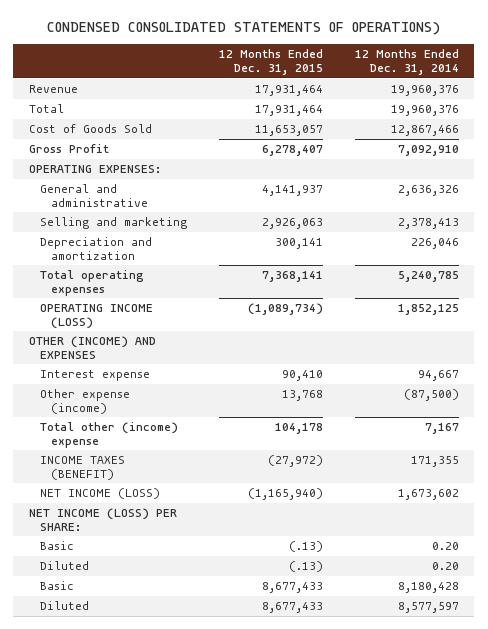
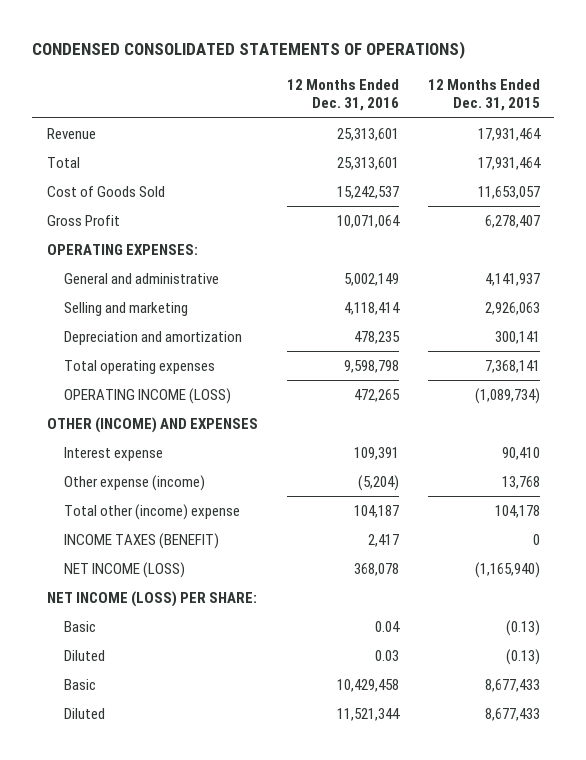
[354,49,459,76] 12 Months Ended Dec. 31, 2014 -> none
none -> [286,79,399,112] 12 Months Ended Dec. 31, 2016
[267,454,323,467] (27,972) -> [532,533,540,545] 0
[288,540,323,552] (.13) -> [505,619,540,636] (0.13)
[288,560,323,572] (.13) -> [505,648,540,665] (0.13)

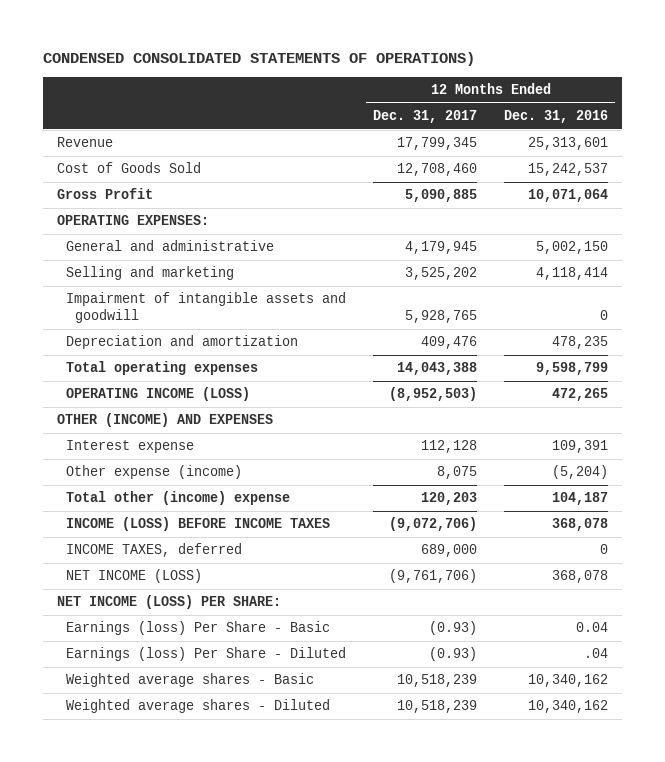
[427,79,540,112] 12 Months Ended Dec. 31, 2015 -> none
none -> [373,110,478,124] Dec. 31, 2017
[46,156,80,168] Total -> none
[343,272,399,286] 5,002,149 -> [536,241,609,255] 5,002,150
none -> [65,292,346,323] Impairment of intangible assets and goodwill
[343,359,399,373] 9,598,798 -> [536,362,609,376] 9,598,799
none -> [65,517,330,532] INCOME (LOSS) BEFORE INCOME TAXES
[63,532,219,549] INCOME TAXES (BENEFIT) -> [65,543,242,558] INCOME TAXES, deferred
[367,533,399,547] 2,417 -> [600,544,609,555] 0
[63,620,96,632] Basic -> [65,621,330,636] Earnings (loss) Per Share - Basic
[63,649,105,661] Diluted -> [65,647,346,662] Earnings (loss) Per Share - Diluted
[374,649,399,661] 0.03 -> [584,648,609,659] .04
[63,678,96,690] Basic -> [65,673,314,688] Weighted average shares - Basic
[336,678,399,692] 10,429,458 -> [528,674,609,688] 10,340,162
[63,707,105,719] Diluted -> [65,699,330,714] Weighted average shares - Diluted
[336,707,400,721] 11,521,344 -> [528,700,609,714] 10,340,162

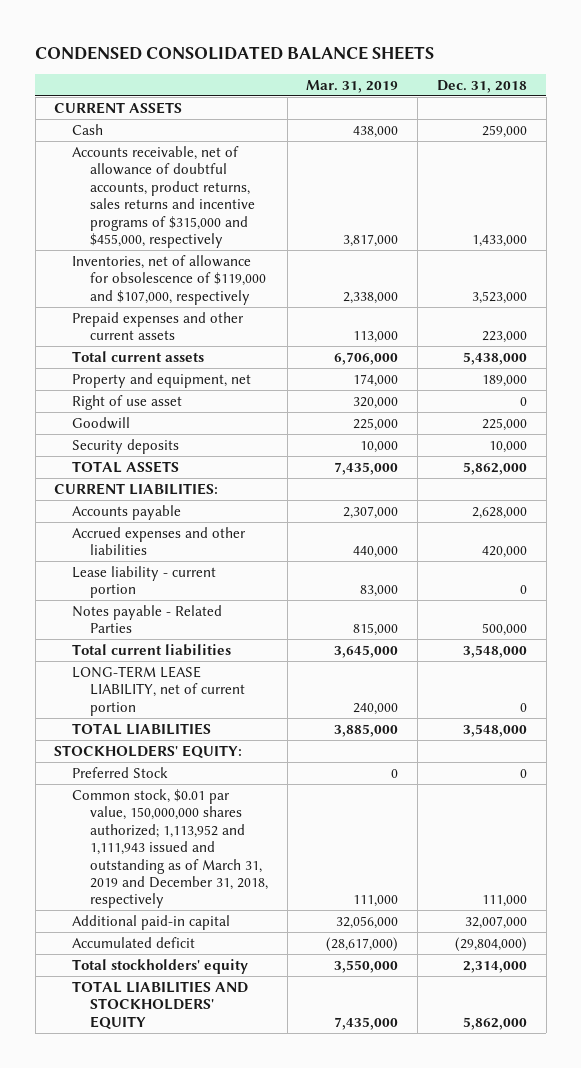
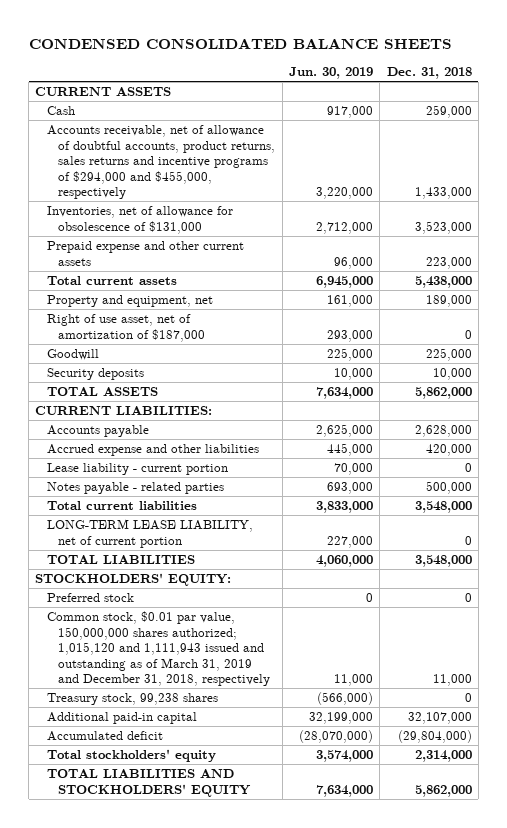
[306,79,399,93] Mar. 31, 2019 -> none
none -> [289,67,374,80] Jun. 30, 2019
[72,145,255,248] Accounts receivable, net of allowance of doubtful accounts, product returns, sales returns and incentive programs of $315,000 and $455,000, respectively -> [46,125,276,200] Accounts receivable, net of allowance of doubtful accounts, product returns, sales returns and incentive programs of $294,000 and $455,000, respectively
[72,254,266,305] Inventories, net of allowance for obsolescence of $119,000 and $107,000, respectively -> [46,206,233,234] Inventories, net of allowance for obsolescence of $131,000
[72,311,245,341] Prepaid expenses and other current assets -> [46,241,244,266] Prepaid expense and other current assets
[72,394,183,410] Right of use asset -> [46,314,206,342] Right of use asset, net of amortization of $187,000
[72,526,247,556] Accrued expenses and other liabilities -> [46,444,259,457] Accrued expense and other liabilities
[72,604,223,634] Notes payable - Related Parties -> [46,482,224,495] Notes payable - related parties
[72,766,169,778] Preferred Stock -> [46,593,134,603] Preferred stock
[72,788,268,909] Common stock, $0.01 par value, 150,000,000 shares authorized; 1,113,952 and 1,111,943 issued and outstanding as of March 31, 2019 and December 31, 2018, respectively -> [46,611,271,687] Common stock, $0.01 par value, 150,000,000 shares authorized; 1,015,120 and 1,111,943 issued and outstanding as of March 31, 2019 and December 31, 2018, respectively
[481,895,527,908] 111,000 -> [432,674,472,687] 11,000
none -> [46,693,218,706] Treasury stock, 99,238 shares
[464,915,527,929] 32,007,000 -> [407,712,472,725] 32,107,000

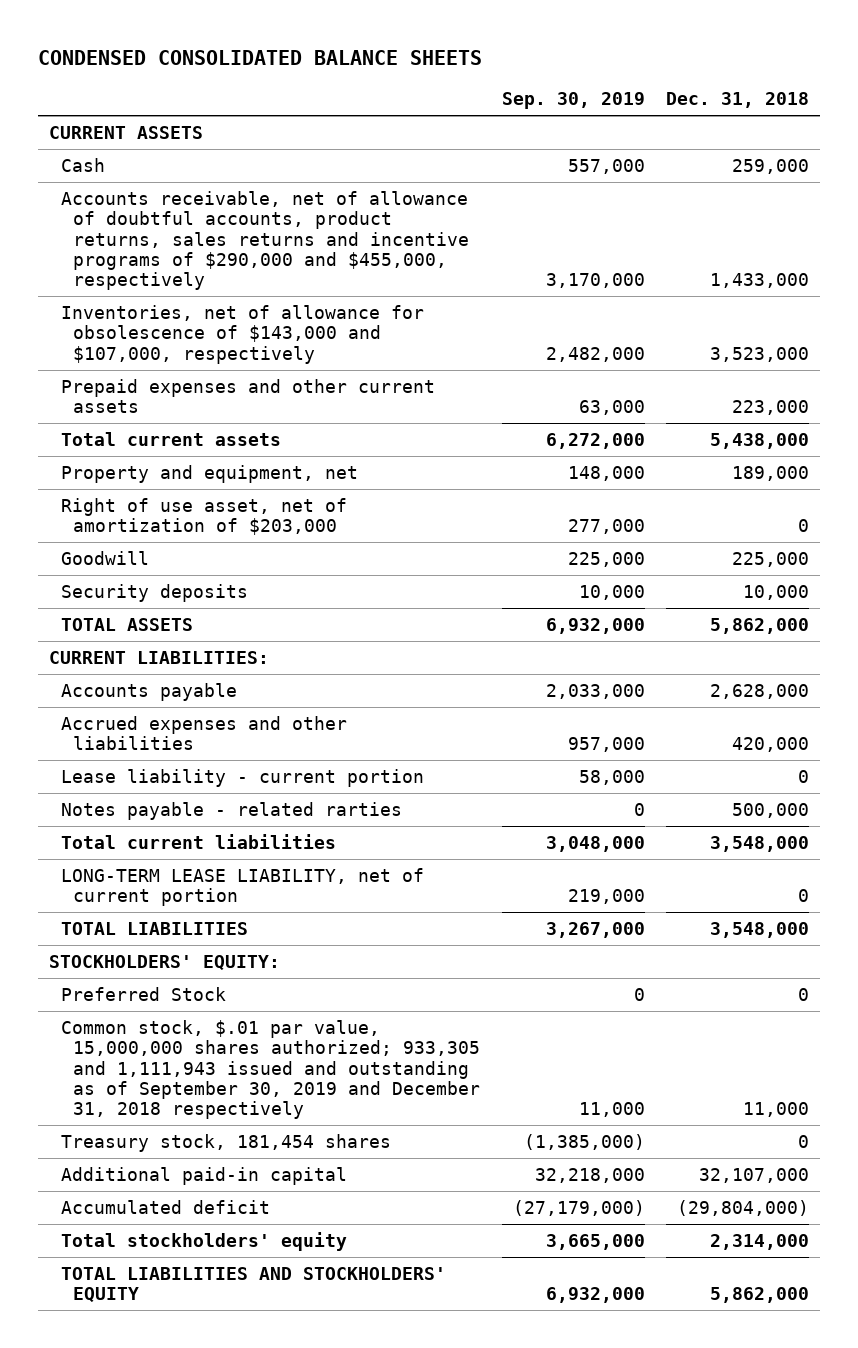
[289,67,374,80] Jun. 30, 2019 -> none
none -> [501,92,645,110] Sep. 30, 2019
[46,125,276,200] Accounts receivable, net of allowance of doubtful accounts, product returns, sales returns and incentive programs of $294,000 and $455,000, respectively -> [60,190,470,291] Accounts receivable, net of allowance of doubtful accounts, product returns, sales returns and incentive programs of $290,000 and $455,000, respectively
[46,206,233,234] Inventories, net of allowance for obsolescence of $131,000 -> [60,304,424,364] Inventories, net of allowance for obsolescence of $143,000 and $107,000, respectively
[46,241,244,266] Prepaid expense and other current assets -> [60,378,435,414] Prepaid expenses and other current assets
[46,314,206,342] Right of use asset, net of amortization of $187,000 -> [60,497,347,536] Right of use asset, net of amortization of $203,000
[46,444,259,457] Accrued expense and other liabilities -> [60,715,347,751] Accrued expenses and other liabilities
[46,482,224,495] Notes payable - related parties -> [60,801,402,820] Notes payable - related rarties
[46,593,134,603] Preferred stock -> [60,986,226,1001] Preferred Stock
[46,611,271,687] Common stock, $0.01 par value, 150,000,000 shares authorized; 1,015,120 and 1,111,943 issued and outstanding as of March 31, 2019 and December 31, 2018, respectively -> [60,1019,481,1120] Common stock, $.01 par value, 15,000,000 shares authorized; 933,305 and 1,111,943 issued and outstanding as of September 30, 2019 and December 31, 2018 respectively
[46,693,218,706] Treasury stock, 99,238 shares -> [60,1133,391,1152] Treasury stock, 181,454 shares

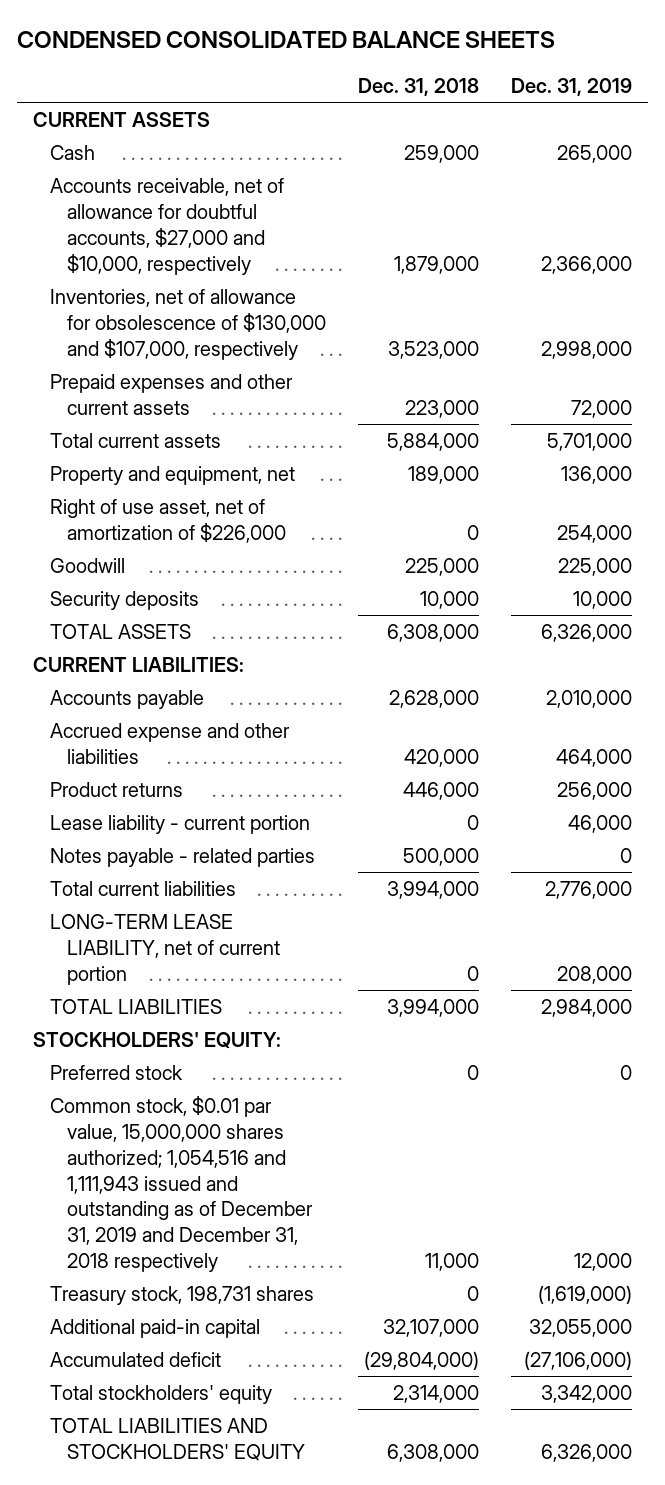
[501,92,645,110] Sep. 30, 2019 -> none
none -> [510,77,632,96] Dec. 31, 2019
[60,190,470,291] Accounts receivable, net of allowance of doubtful accounts, product returns, sales returns and incentive programs of $290,000 and $455,000, respectively -> none
none -> [50,178,285,275] Accounts receivable, net of allowance for doubtful accounts, $27,000 and $10,000, respectively
[60,304,424,364] Inventories, net of allowance for obsolescence of $143,000 and $107,000, respectively -> [50,289,327,360] Inventories, net of allowance for obsolescence of $130,000 and $107,000, respectively
[710,432,810,449] 5,438,000 -> [386,433,479,452] 5,884,000
[60,497,347,536] Right of use asset, net of amortization of $203,000 -> [50,499,287,543] Right of use asset, net of amortization of $226,000
[710,617,810,634] 5,862,000 -> [386,624,479,643] 6,308,000
[60,715,347,751] Accrued expenses and other liabilities -> [50,723,291,764] Accrued expense and other liabilities
none -> [50,782,184,798] Product returns
[60,801,402,820] Notes payable - related rarties -> [50,848,316,868] Notes payable - related parties
[710,835,810,852] 3,548,000 -> [386,881,479,900] 3,994,000
[710,921,810,938] 3,548,000 -> [386,999,479,1018] 3,994,000
[60,986,226,1001] Preferred Stock -> [50,1065,184,1081] Preferred stock
[60,1019,481,1120] Common stock, $.01 par value, 15,000,000 shares authorized; 933,305 and 1,111,943 issued and outstanding as of September 30, 2019 and December 31, 2018 respectively -> [50,1096,314,1273] Common stock, $0.01 par value, 15,000,000 shares authorized; 1,054,516 and 1,111,943 issued and outstanding as of December 31, 2019 and December 31, 2018 respectively
[60,1133,391,1152] Treasury stock, 181,454 shares -> [50,1286,315,1306] Treasury stock, 198,731 shares
[710,1287,810,1304] 5,862,000 -> [386,1443,479,1462] 6,308,000

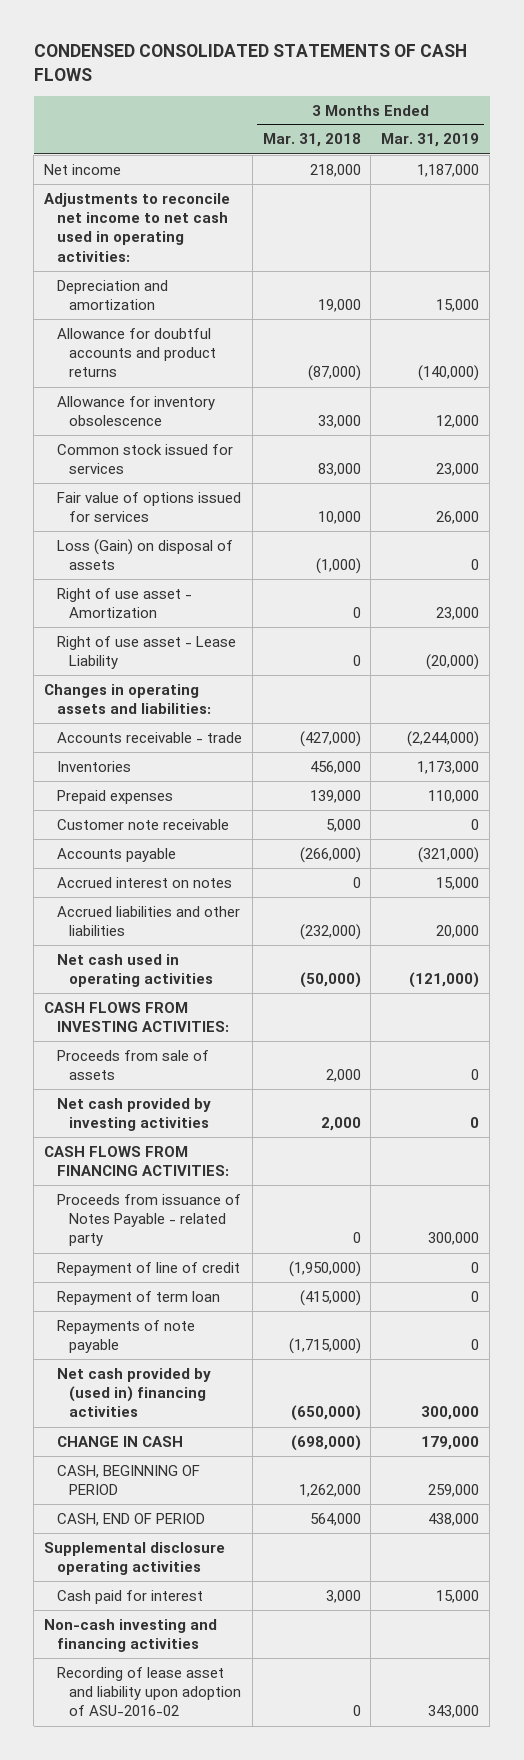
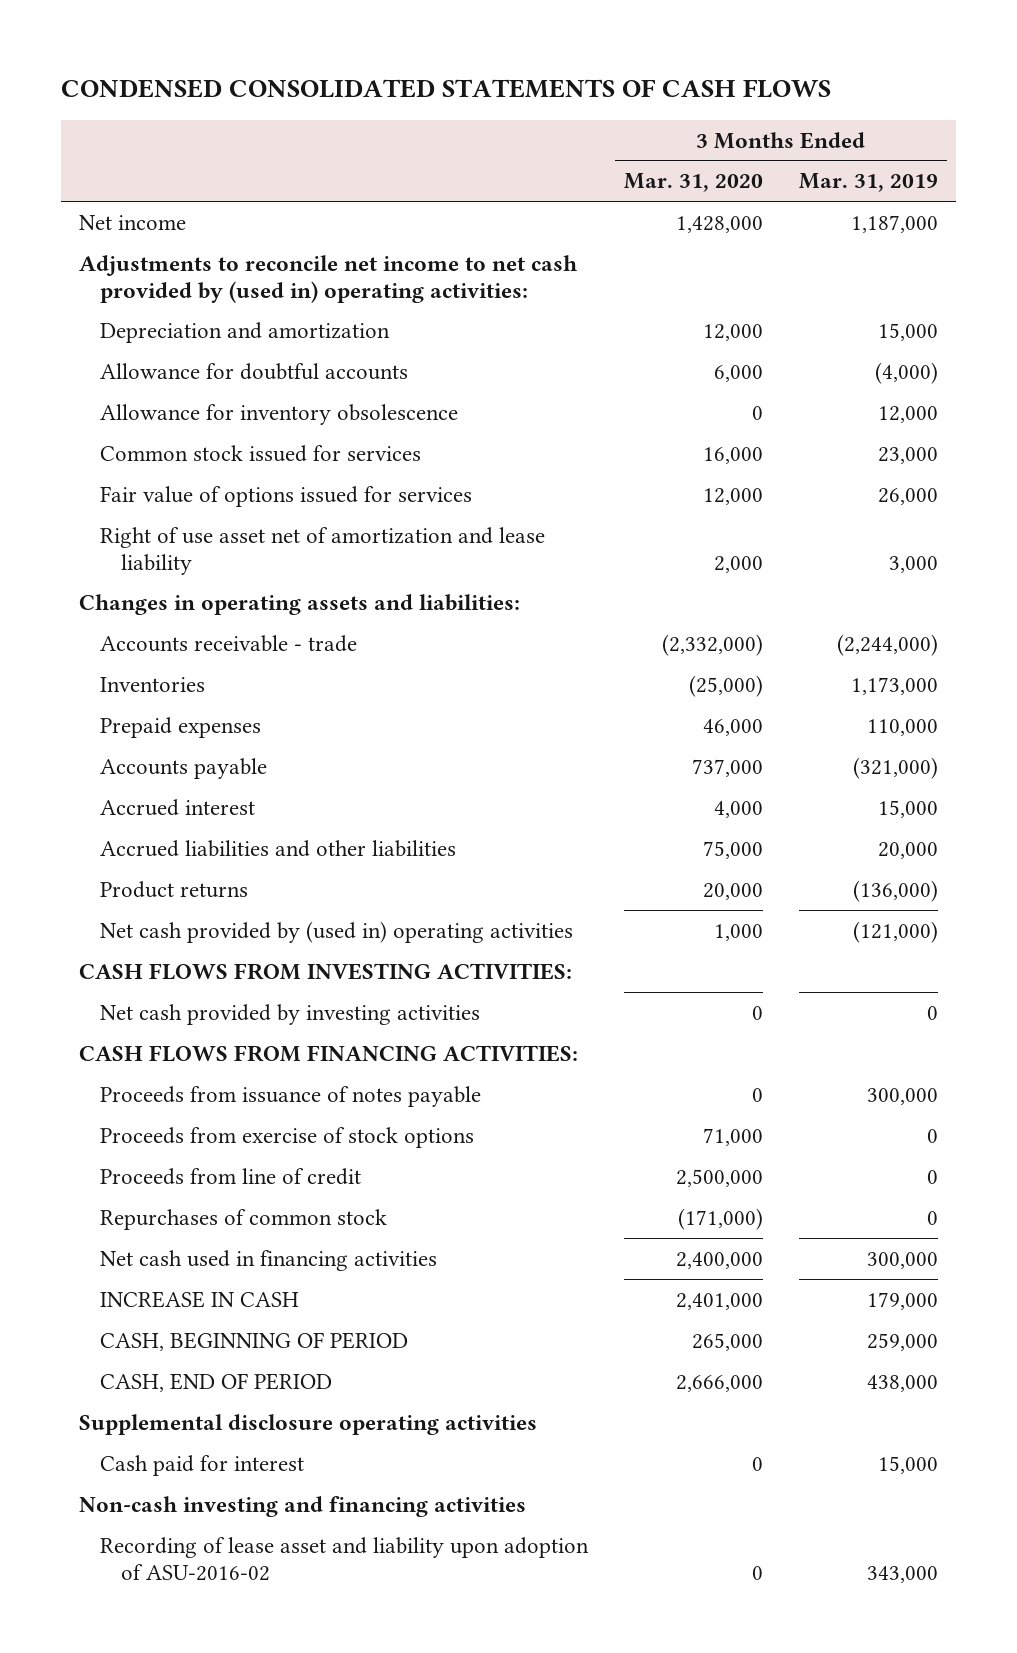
[262,133,361,148] Mar. 31, 2018 -> none
none -> [623,173,763,193] Mar. 31, 2020
[44,192,231,262] Adjustments to reconcile net income to net cash used in operating activities: -> [79,254,579,303] Adjustments to reconcile net income to net cash provided by (used in) operating activities:
[56,327,217,378] Allowance for doubtful accounts and product returns -> [100,362,409,380] Allowance for doubtful accounts
[418,365,480,382] (140,000) -> [874,361,938,384] (4,000)
[56,538,233,571] Loss (Gain) on disposal of assets -> none
[56,635,236,670] Right of use asset - Lease Liability -> none
[56,587,192,619] Right of use asset - Amortization -> [100,526,546,575] Right of use asset net of amortization and lease liability
[436,607,480,621] 23,000 -> [888,555,938,573] 3,000
[56,818,229,830] Customer note receivable -> none
[56,876,232,888] Accrued interest on notes -> [100,798,256,816] Accrued interest
none -> [100,880,249,898] Product returns
[56,953,214,988] Net cash used in operating activities -> [100,920,574,943] Net cash provided by (used in) operating activities
[56,1049,209,1081] Proceeds from sale of assets -> none
[56,1290,220,1305] Repayment of term loan -> none
[56,1319,195,1354] Repayments of note payable -> none
[56,1193,241,1247] Proceeds from issuance of Notes Payable - related party -> [100,1085,482,1107] Proceeds from issuance of notes payable
none -> [100,1126,475,1148] Proceeds from exercise of stock options
[56,1261,240,1276] Repayment of line of credit -> [100,1167,362,1185] Proceeds from line of credit
none -> [100,1208,388,1230] Repurchases of common stock
[56,1367,211,1418] Net cash provided by (used in) financing activities -> [100,1249,438,1271] Net cash used in financing activities
[56,1435,183,1447] CHANGE IN CASH -> [100,1290,300,1308] INCREASE IN CASH

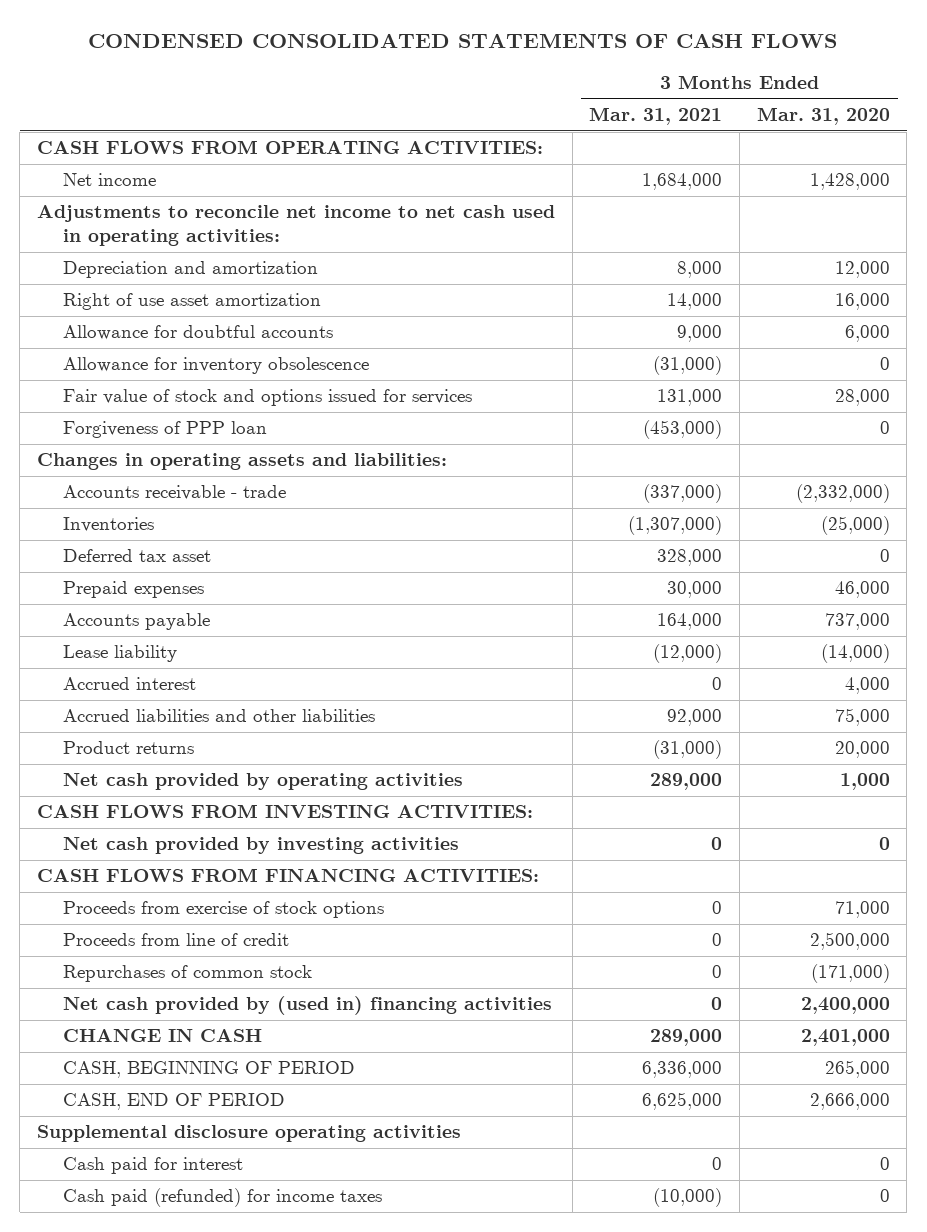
[798,173,938,193] Mar. 31, 2019 -> none
none -> [589,107,723,126] Mar. 31, 2021
none -> [37,140,544,155] CASH FLOWS FROM OPERATING ACTIVITIES:
[79,254,579,303] Adjustments to reconcile net income to net cash provided by (used in) operating activities: -> [37,205,556,246] Adjustments to reconcile net income to net cash used in operating activities:
none -> [63,293,322,311] Right of use asset amortization
[100,444,422,462] Common stock issued for services -> none
[100,526,546,575] Right of use asset net of amortization and lease liability -> none
[100,485,473,507] Fair value of options issued for services -> [63,389,473,407] Fair value of stock and options issued for services
[702,487,763,505] 12,000 -> [834,389,890,407] 28,000
none -> [63,421,268,439] Forgiveness of PPP loan
none -> [63,549,212,563] Deferred tax asset
none -> [63,645,178,663] Lease liability
[100,920,574,943] Net cash provided by (used in) operating activities -> [63,773,464,791] Net cash provided by operating activities
[100,1085,482,1107] Proceeds from issuance of notes payable -> none
[100,1249,438,1271] Net cash used in financing activities -> [63,996,553,1016] Net cash provided by (used in) financing activities
[100,1290,300,1308] INCREASE IN CASH -> [63,1029,263,1043] CHANGE IN CASH
[79,1495,527,1517] Non-cash investing and financing activities -> none
[100,1536,590,1581] Recording of lease asset and liability upon adoption of ASU-2016-02 -> none
none -> [63,1188,383,1208] Cash paid (refunded) for income taxes

